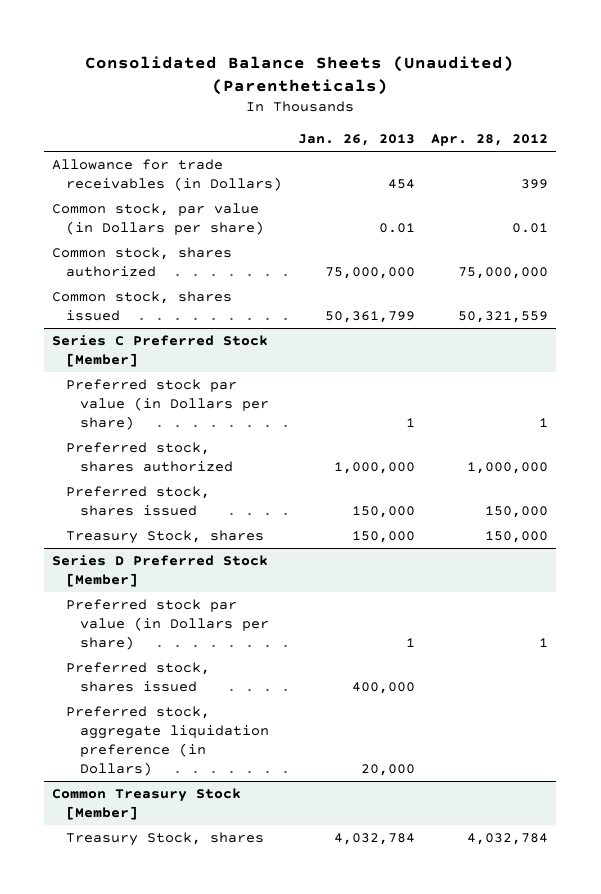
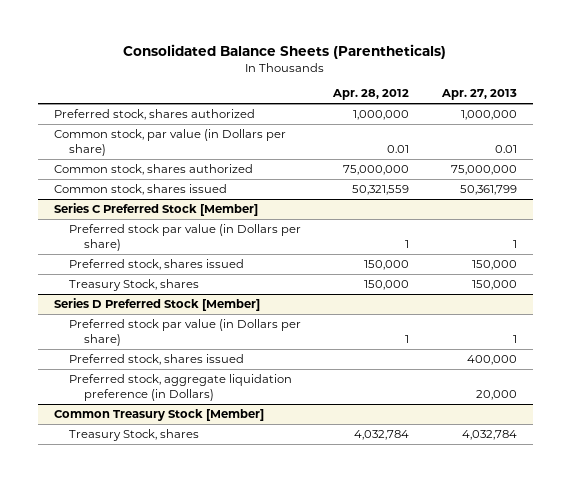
[85,55,515,95] Consolidated Balance Sheets (Unaudited) (Parentheticals) -> [123,43,447,59] Consolidated Balance Sheets (Parentheticals)
[298,134,416,147] Jan. 26, 2013 -> none
none -> [440,89,517,101] Apr. 27, 2013
[52,158,283,191] Allowance for trade receivables (in Dollars) -> none
none -> [54,108,256,120] Preferred stock, shares authorized
[66,441,233,472] Preferred stock, shares authorized -> none

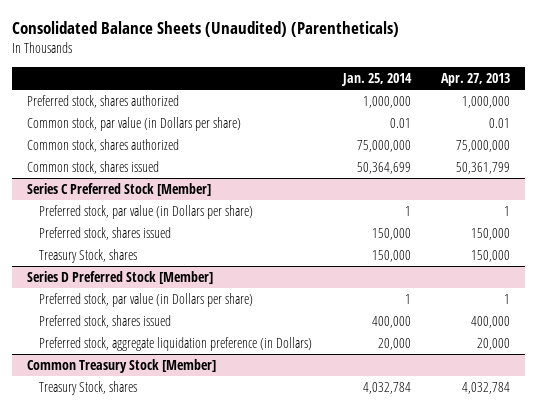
[123,43,447,59] Consolidated Balance Sheets (Parentheticals) -> [11,20,399,37] Consolidated Balance Sheets (Unaudited) (Parentheticals)
[332,89,410,101] Apr. 28, 2012 -> none
none -> [340,73,412,87] Jan. 25, 2014
[68,223,301,251] Preferred stock par value (in Dollars per share) -> [39,205,254,220] Preferred stock, par value (in Dollars per share)
[68,318,301,346] Preferred stock par value (in Dollars per share) -> [39,293,254,308] Preferred stock, par value (in Dollars per share)

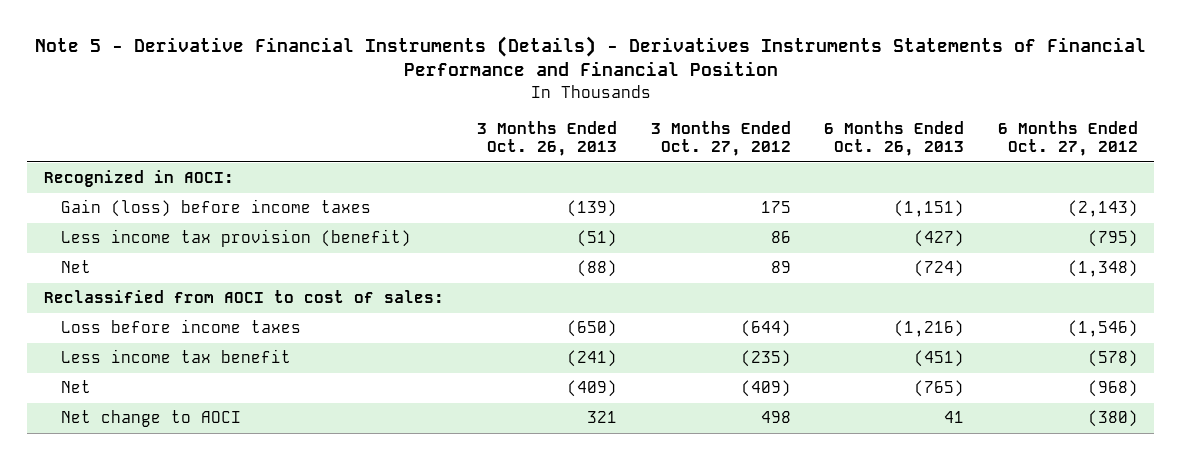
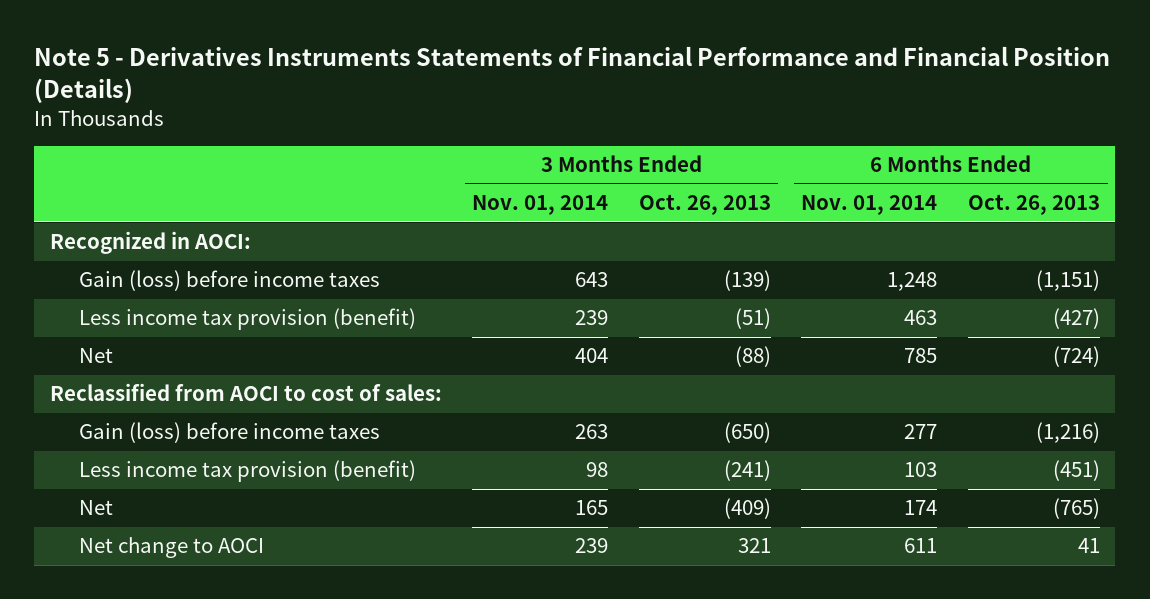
[34,35,1146,77] Note 5 - Derivative Financial Instruments (Details) - Derivatives Instruments Statements of Financial Performance and Financial Position -> [34,46,1111,103] Note 5 - Derivatives Instruments Statements of Financial Performance and Financial Position (Details)
[650,120,791,157] 3 Months Ended Oct. 27, 2012 -> none
[997,120,1138,157] 6 Months Ended Oct. 27, 2012 -> none
none -> [472,195,609,216] Nov. 01, 2014
none -> [801,195,938,216] Nov. 01, 2014
[61,319,302,334] Loss before income taxes -> [78,422,380,444] Gain (loss) before income taxes
[61,349,292,364] Less income tax benefit -> [78,460,416,483] Less income tax provision (benefit)

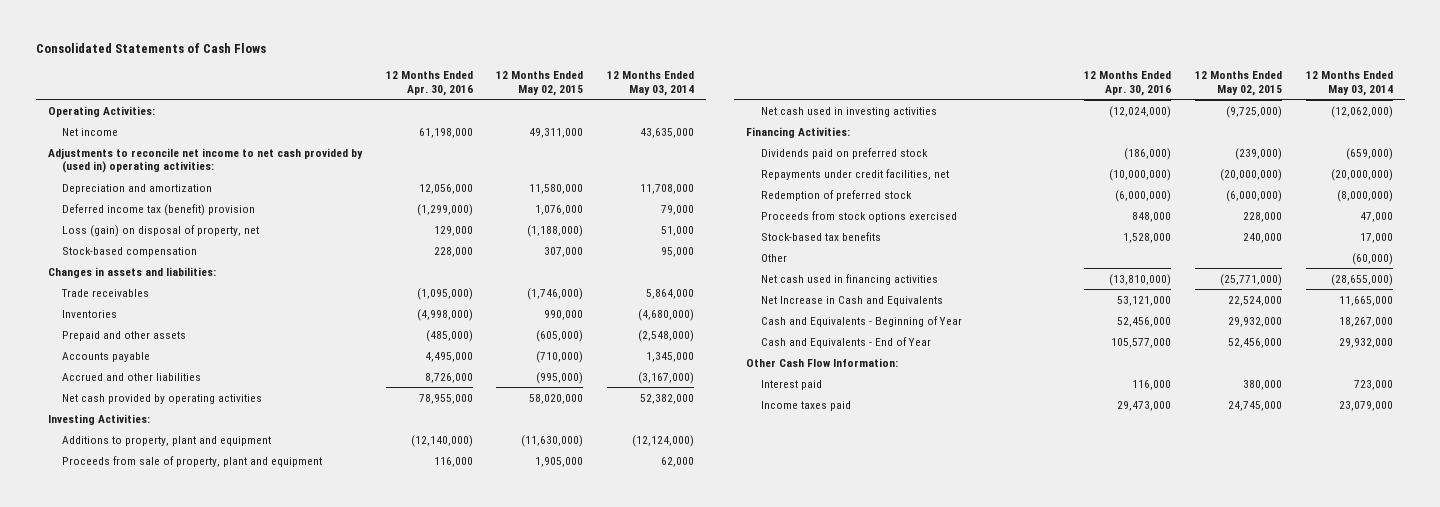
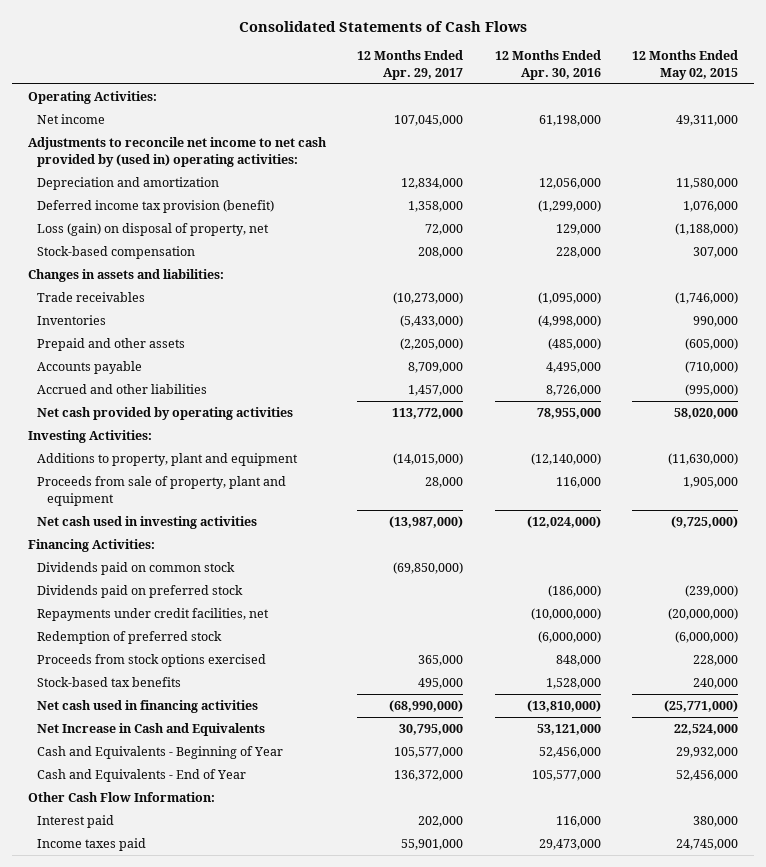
[607,71,695,96] 12 Months Ended May 03, 2014 -> none
none -> [357,50,464,80] 12 Months Ended Apr. 29, 2017
[62,203,256,216] Deferred income tax (benefit) provision -> [37,200,275,214] Deferred income tax provision (benefit)
none -> [37,562,236,576] Dividends paid on common stock
[760,253,787,262] Other -> none

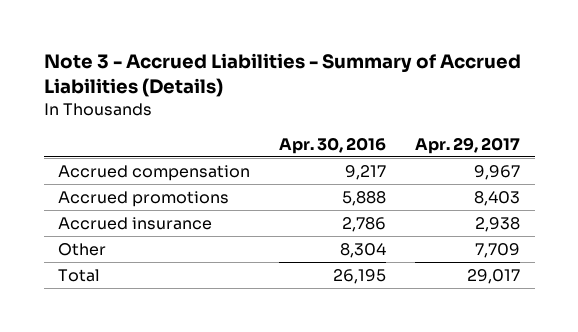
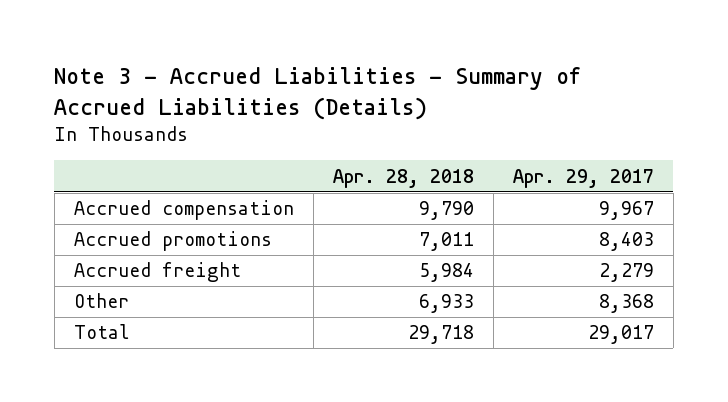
[279,136,387,154] Apr. 30, 2016 -> none
none -> [332,168,474,188] Apr. 28, 2018
[58,216,213,230] Accrued insurance -> none
none -> [73,262,241,283] Accrued freight
[475,242,521,258] 7,709 -> [598,294,654,314] 8,368

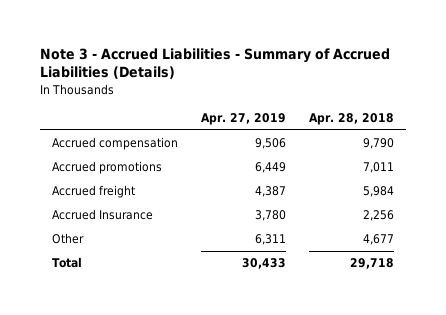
[512,168,654,188] Apr. 29, 2017 -> none
none -> [200,113,286,126] Apr. 27, 2019
none -> [51,209,153,221] Accrued Insurance
[418,294,474,314] 6,933 -> [363,234,395,246] 4,677

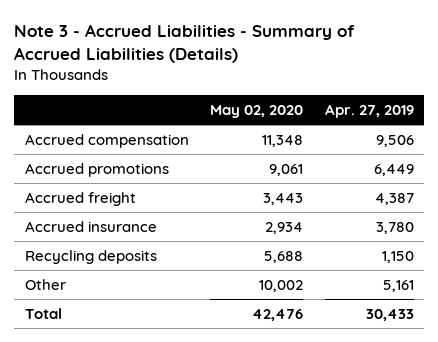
[309,113,395,126] Apr. 28, 2018 -> none
none -> [210,105,304,119] May 02, 2020
[51,209,153,221] Accrued Insurance -> [24,220,157,232] Accrued insurance
none -> [24,249,157,264] Recycling deposits
[254,234,286,246] 6,311 -> [382,279,414,292] 5,161

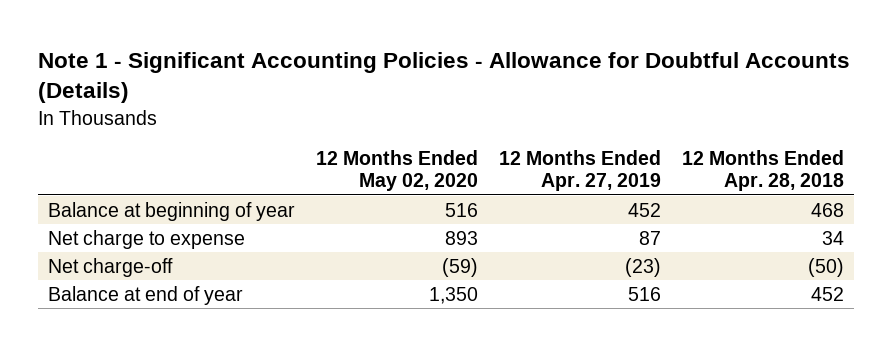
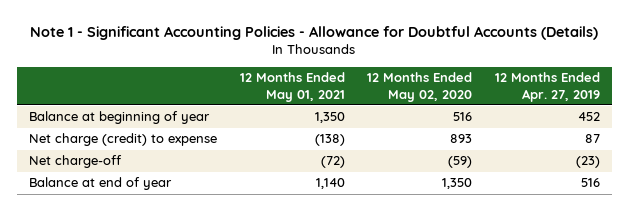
[681,149,844,192] 12 Months Ended Apr. 28, 2018 -> none
none -> [239,72,345,102] 12 Months Ended May 01, 2021
[48,229,246,249] Net charge to expense -> [28,133,217,147] Net charge (credit) to expense

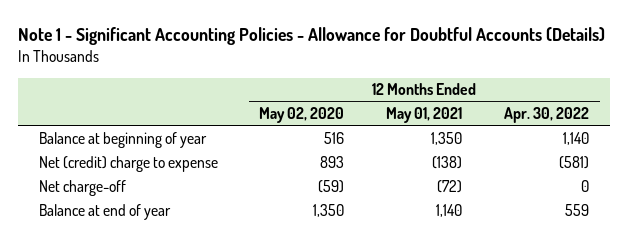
[495,72,601,102] 12 Months Ended Apr. 27, 2019 -> none
none -> [504,106,590,123] Apr. 30, 2022
[28,133,217,147] Net charge (credit) to expense -> [38,155,218,172] Net (credit) charge to expense

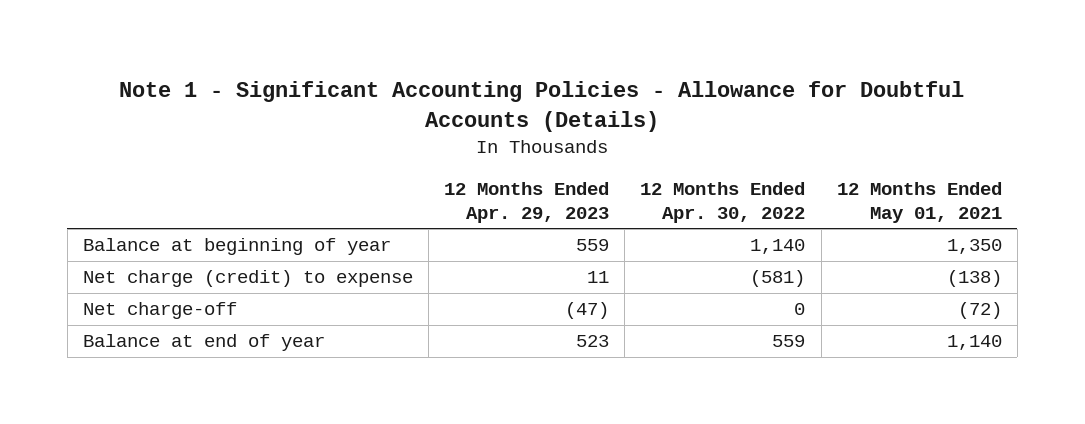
[259,106,345,123] May 02, 2020 -> none
none -> [444,181,610,223] 12 Months Ended Apr. 29, 2023
[38,155,218,172] Net (credit) charge to expense -> [82,270,413,288] Net charge (credit) to expense

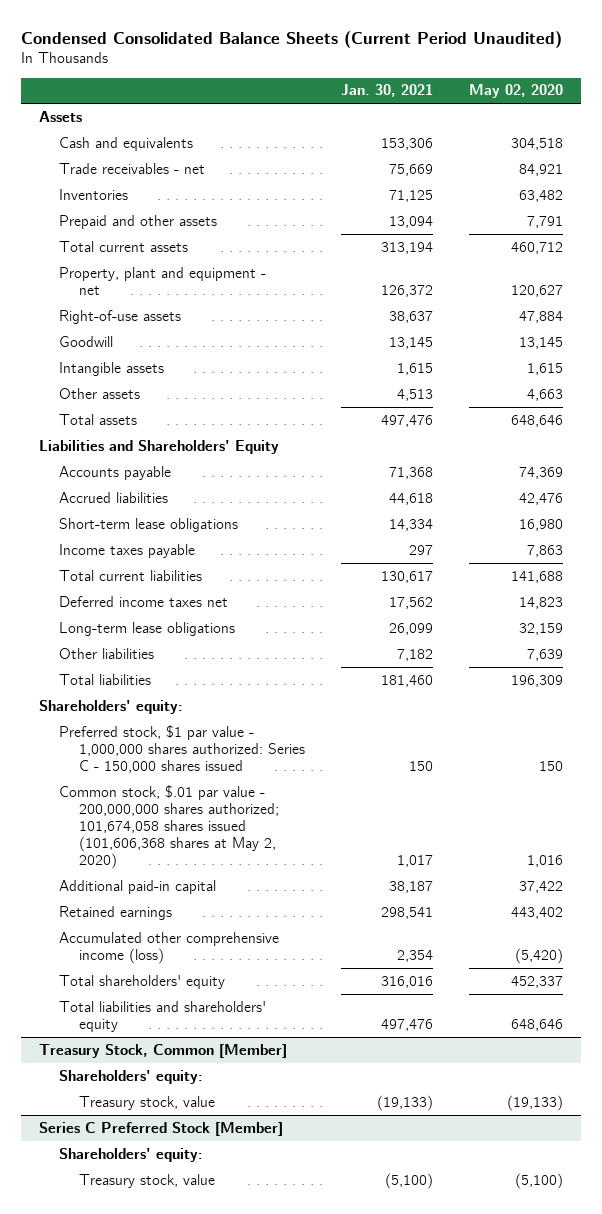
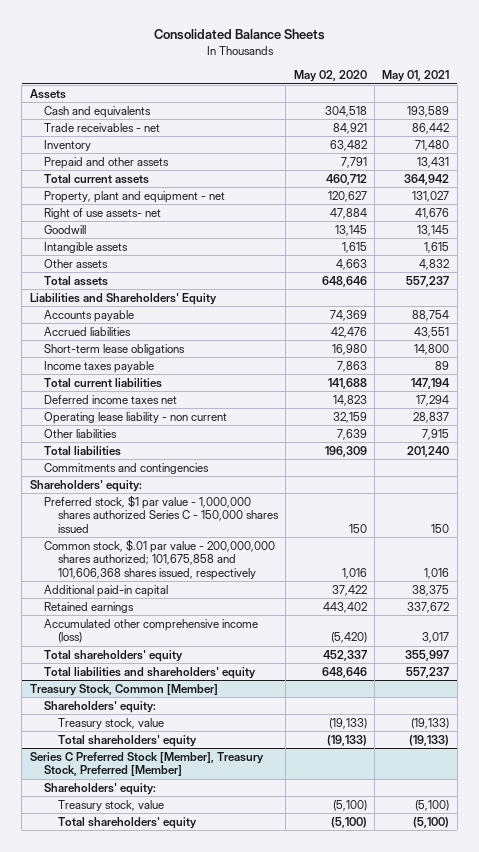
[21,30,563,48] Condensed Consolidated Balance Sheets (Current Period Unaudited) -> [153,29,325,41] Consolidated Balance Sheets
[340,84,433,98] Jan. 30, 2021 -> none
none -> [382,70,450,83] May 01, 2021
[59,188,129,200] Inventories -> [43,139,91,151] Inventory
[59,309,182,324] Right-of-use assets -> [43,207,161,219] Right of use assets- net
[59,621,236,636] Long-term lease obligations -> [43,411,227,424] Operating lease liability - non current
none -> [43,462,209,474] Commitments and contingencies
[59,724,306,773] Preferred stock, $1 par value - 1,000,000 shares authorized: Series C - 150,000 shares issued -> [43,494,279,533] Preferred stock, $1 par value - 1,000,000 shares authorized Series C - 150,000 shares issued
[59,784,280,869] Common stock, $.01 par value - 200,000,000 shares authorized; 101,674,058 shares issued (101,606,368 shares at May 2, 2020) -> [43,538,275,580] Common stock, $.01 par value - 200,000,000 shares authorized; 101,675,858 and 101,606,368 shares issued, respectively
none -> [57,734,197,747] Total shareholders' equity
[39,1121,284,1136] Series C Preferred Stock [Member] -> [29,751,264,777] Series C Preferred Stock [Member], Treasury Stock, Preferred [Member]
none -> [57,816,197,829] Total shareholders' equity

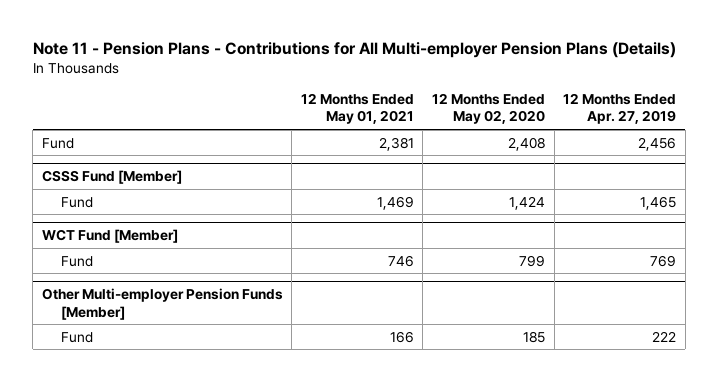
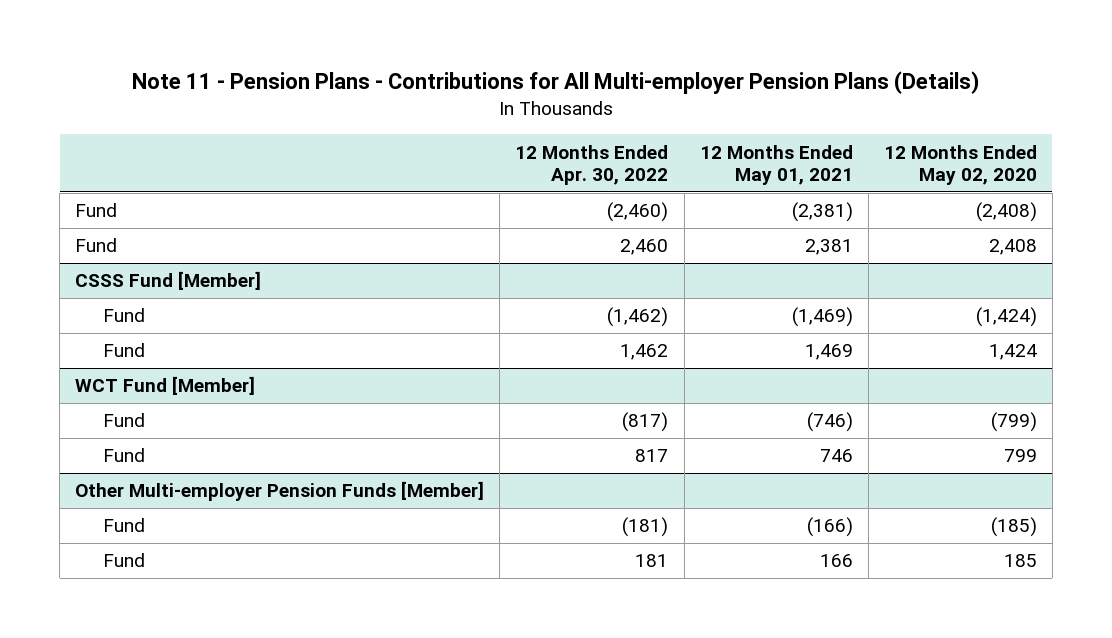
[563,93,677,125] 12 Months Ended Apr. 27, 2019 -> none
none -> [515,144,669,186] 12 Months Ended Apr. 30, 2022
none -> [75,203,118,218] Fund
none -> [102,308,145,323] Fund
none -> [102,413,145,428] Fund
none -> [102,518,145,533] Fund

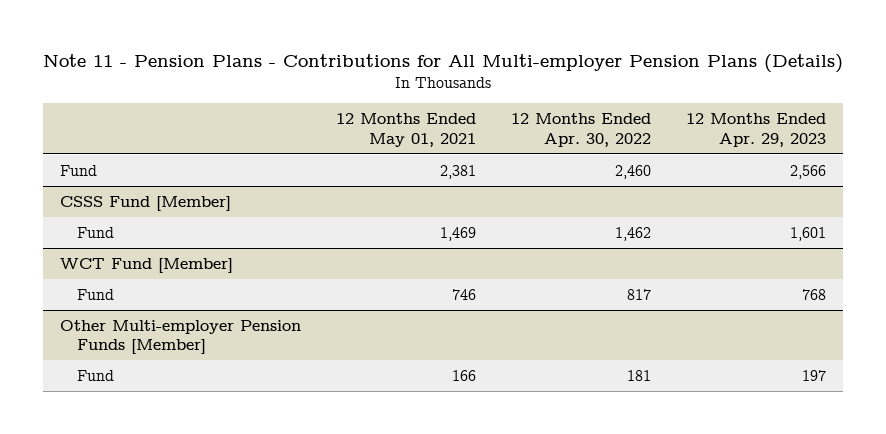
[883,144,1037,186] 12 Months Ended May 02, 2020 -> none
none -> [685,113,826,147] 12 Months Ended Apr. 29, 2023
[75,203,118,218] Fund -> none
[102,308,145,323] Fund -> none
[102,413,145,428] Fund -> none
[102,518,145,533] Fund -> none

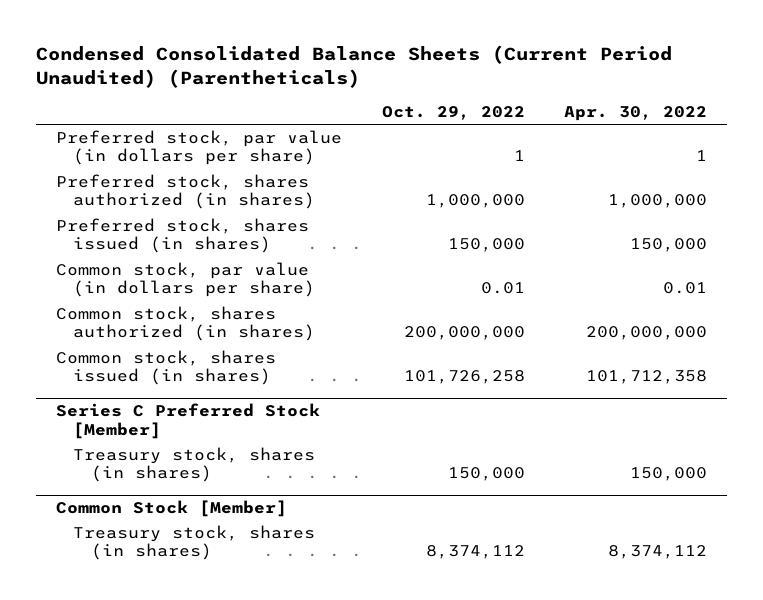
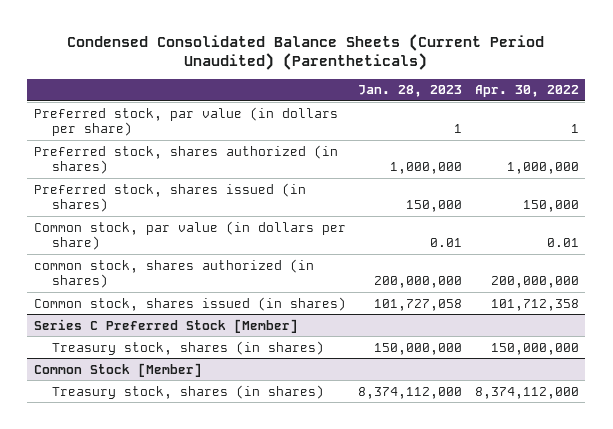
[381,106,525,121] Oct. 29, 2022 -> none
none -> [358,85,463,98] Jan. 28, 2023
[55,305,316,342] Common stock, shares authorized (in shares) -> [33,258,314,289] common stock, shares authorized (in shares)
[630,467,708,482] 150,000 -> [491,342,580,355] 150,000,000
[608,545,708,560] 8,374,112 -> [475,386,580,399] 8,374,112,000

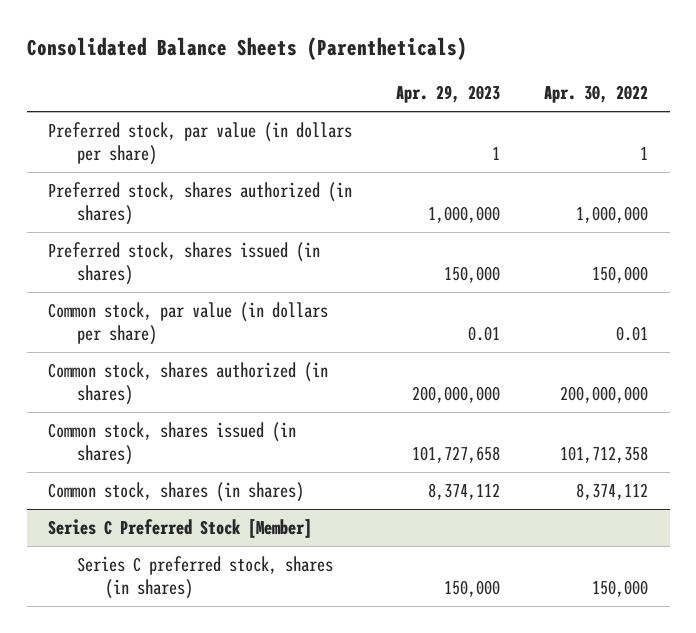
[67,33,545,71] Condensed Consolidated Balance Sheets (Current Period Unaudited) (Parentheticals) -> [26,37,467,61] Consolidated Balance Sheets (Parentheticals)
[358,85,463,98] Jan. 28, 2023 -> none
none -> [396,85,501,104] Apr. 29, 2023
[33,258,314,289] common stock, shares authorized (in shares) -> [48,362,329,405] Common stock, shares authorized (in shares)
none -> [48,482,305,503] Common stock, shares (in shares)
[52,340,325,355] Treasury stock, shares (in shares) -> none
[33,362,202,377] Common Stock [Member] -> none
[52,384,325,399] Treasury stock, shares (in shares) -> none
none -> [76,556,333,599] Series C preferred stock, shares (in shares)

